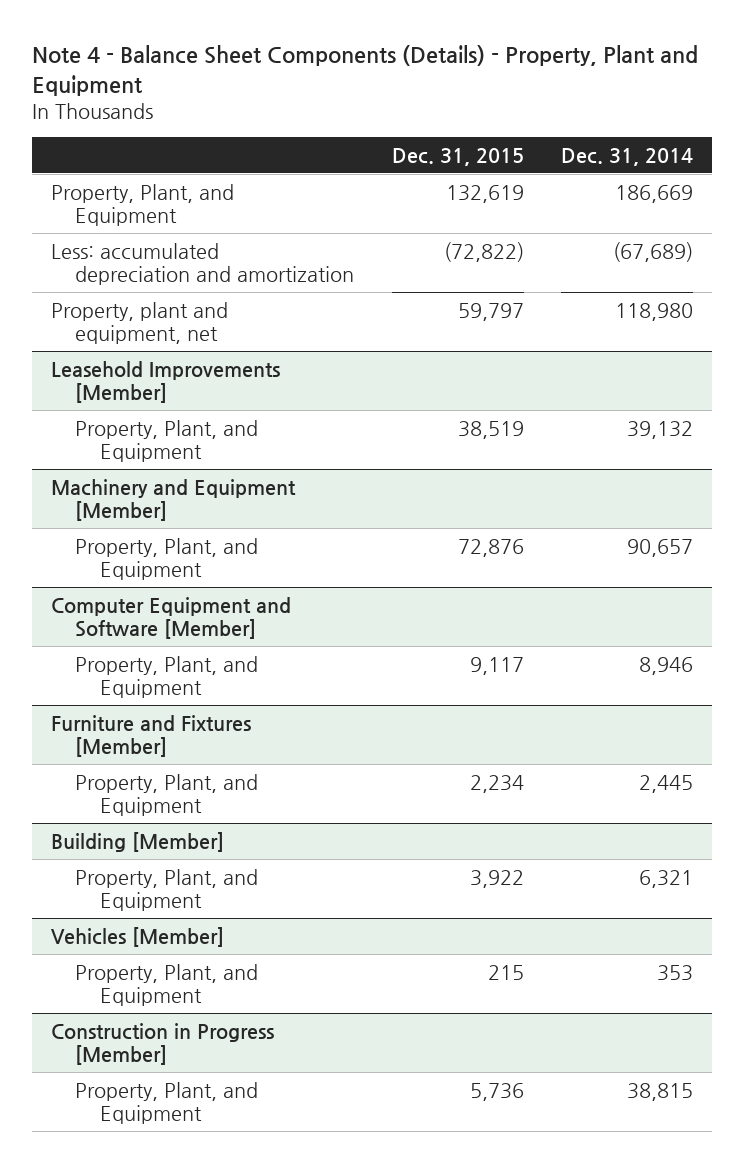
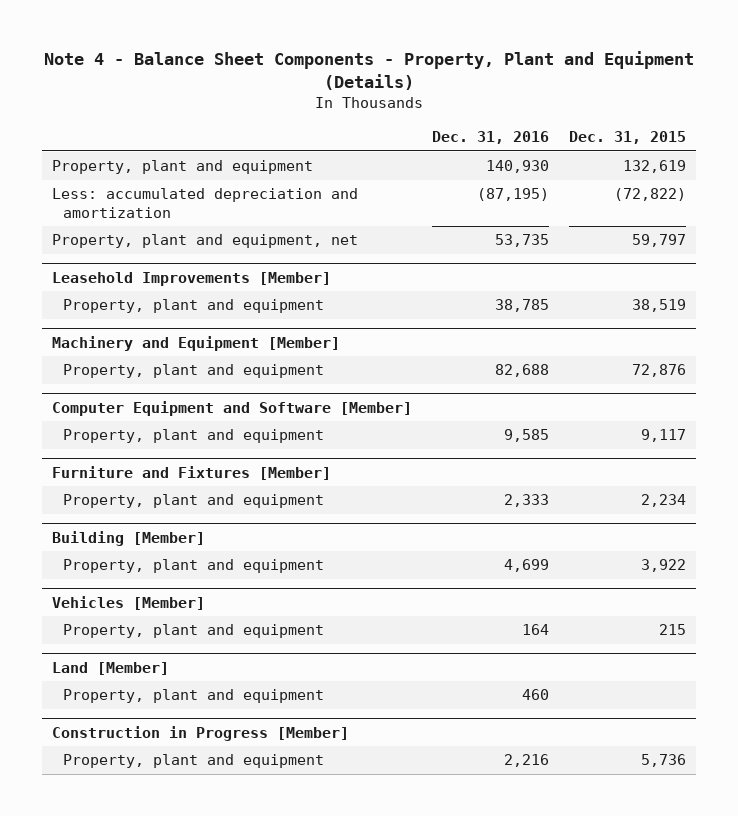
[32,45,699,97] Note 4 - Balance Sheet Components (Details) - Property, Plant and Equipment -> [44,50,695,90] Note 4 - Balance Sheet Components - Property, Plant and Equipment (Details)
[561,147,694,166] Dec. 31, 2014 -> none
none -> [432,130,550,144] Dec. 31, 2016
[50,183,234,226] Property, Plant, and Equipment -> [51,160,313,175] Property, plant and equipment
[75,419,259,462] Property, Plant, and Equipment -> [63,299,325,314] Property, plant and equipment
[75,537,259,580] Property, Plant, and Equipment -> [63,364,325,379] Property, plant and equipment
[75,655,259,698] Property, Plant, and Equipment -> [63,429,325,444] Property, plant and equipment
[75,773,259,816] Property, Plant, and Equipment -> [63,494,325,509] Property, plant and equipment
[75,868,259,911] Property, Plant, and Equipment -> [63,559,325,574] Property, plant and equipment
[75,963,259,1006] Property, Plant, and Equipment -> [63,624,325,639] Property, plant and equipment
none -> [51,661,169,675] Land [Member]
none -> [63,689,325,704] Property, plant and equipment
[75,1081,259,1124] Property, Plant, and Equipment -> [63,754,325,769] Property, plant and equipment

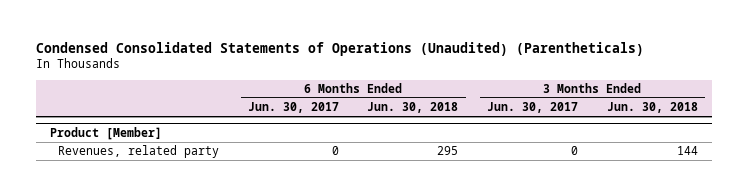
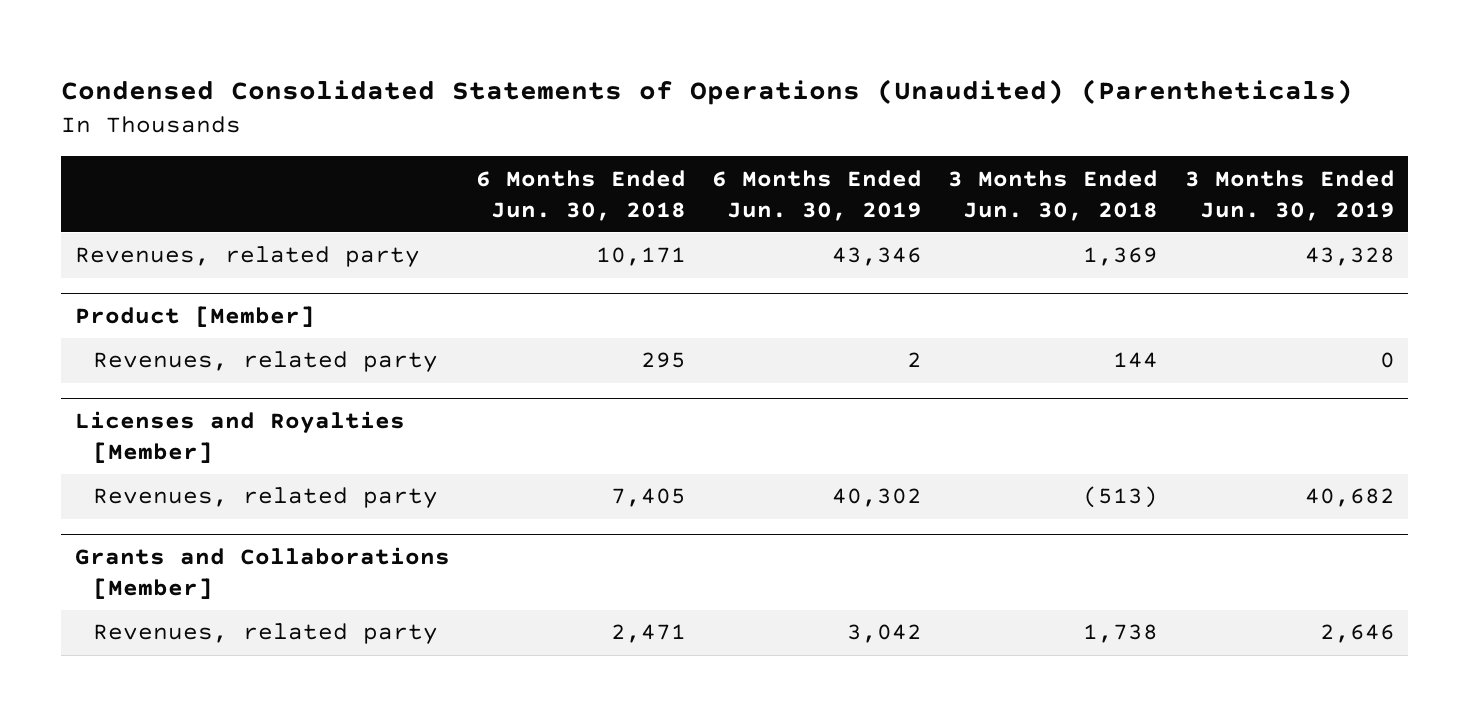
[247,102,339,114] Jun. 30, 2017 -> none
[487,102,579,114] Jun. 30, 2017 -> none
none -> [712,169,923,221] 6 Months Ended Jun. 30, 2019
none -> [1184,169,1395,221] 3 Months Ended Jun. 30, 2019
none -> [74,246,420,268] Revenues, related party
none -> [74,411,405,464] Licenses and Royalties [Member]
none -> [92,487,438,509] Revenues, related party
none -> [74,547,450,600] Grants and Collaborations [Member]
none -> [92,623,438,645] Revenues, related party

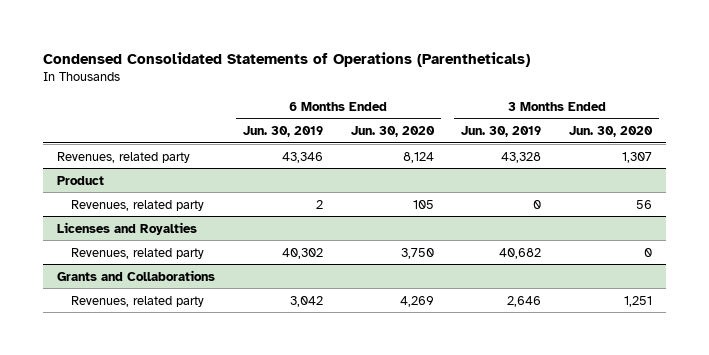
[61,79,1354,106] Condensed Consolidated Statements of Operations (Unaudited) (Parentheticals) -> [43,51,531,67] Condensed Consolidated Statements of Operations (Parentheticals)
[475,169,686,221] 6 Months Ended Jun. 30, 2018 -> none
[948,169,1159,221] 3 Months Ended Jun. 30, 2018 -> none
none -> [350,126,435,138] Jun. 30, 2020
none -> [569,126,654,138] Jun. 30, 2020
[74,306,315,328] Product [Member] -> [57,175,105,185] Product
[74,411,405,464] Licenses and Royalties [Member] -> [57,221,198,235] Licenses and Royalties
[74,547,450,600] Grants and Collaborations [Member] -> [57,269,216,281] Grants and Collaborations

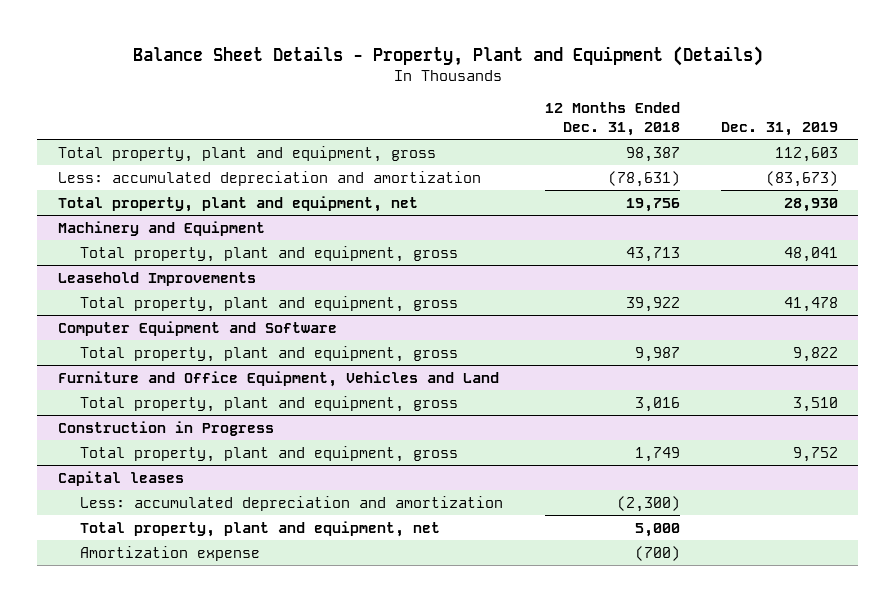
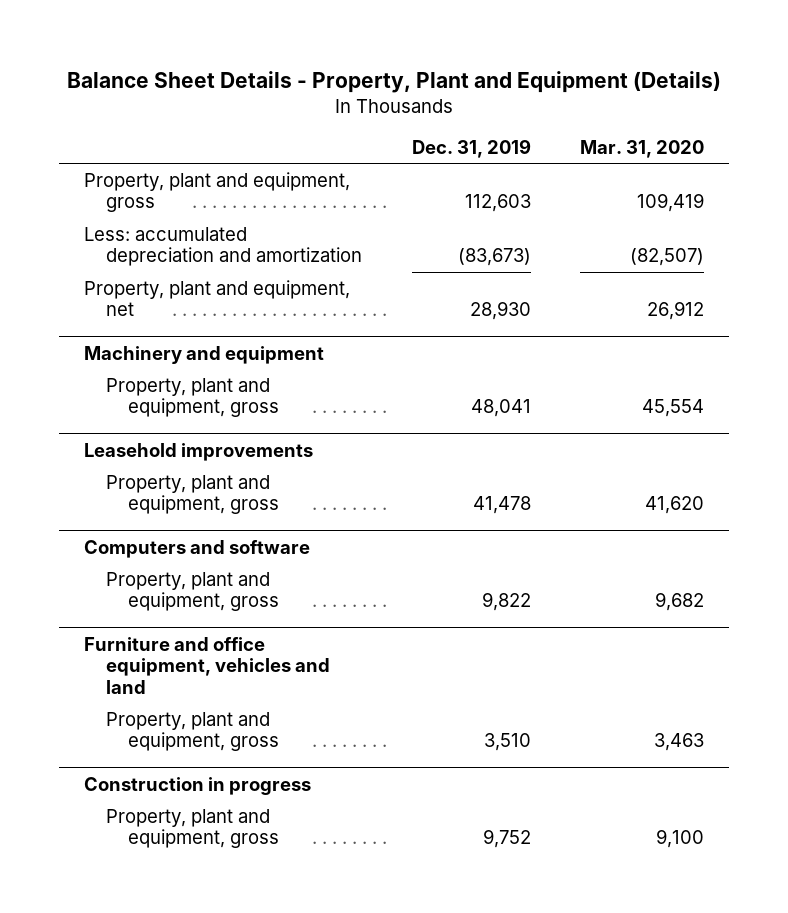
[544,102,680,137] 12 Months Ended Dec. 31, 2018 -> none
none -> [580,139,705,158] Mar. 31, 2020
[57,145,436,162] Total property, plant and equipment, gross -> [84,171,351,213] Property, plant and equipment, gross
[57,470,184,486] Capital leases -> none
[80,495,504,511] Less: accumulated depreciation and amortization -> none
[80,520,441,537] Total property, plant and equipment, net -> none
[80,545,261,561] Amortization expense -> none
[57,195,418,212] Total property, plant and equipment, net -> [84,279,351,317] Property, plant and equipment, net
[57,220,265,236] Machinery and Equipment -> [84,345,325,364] Machinery and equipment
[80,245,459,262] Total property, plant and equipment, gross -> [106,377,280,418] Property, plant and equipment, gross
[57,271,256,286] Leasehold Improvements -> [84,442,314,461] Leasehold improvements
[80,295,459,312] Total property, plant and equipment, gross -> [106,474,280,515] Property, plant and equipment, gross
[57,320,337,336] Computer Equipment and Software -> [84,539,311,558] Computers and software
[80,345,459,362] Total property, plant and equipment, gross -> [106,571,280,612] Property, plant and equipment, gross
[57,370,499,387] Furniture and Office Equipment, Vehicles and Land -> [84,636,331,694] Furniture and office equipment, vehicles and land
[80,395,459,412] Total property, plant and equipment, gross -> [106,711,280,752] Property, plant and equipment, gross
[57,420,274,436] Construction in Progress -> [84,776,312,795] Construction in progress
[80,445,459,462] Total property, plant and equipment, gross -> [106,808,280,849] Property, plant and equipment, gross

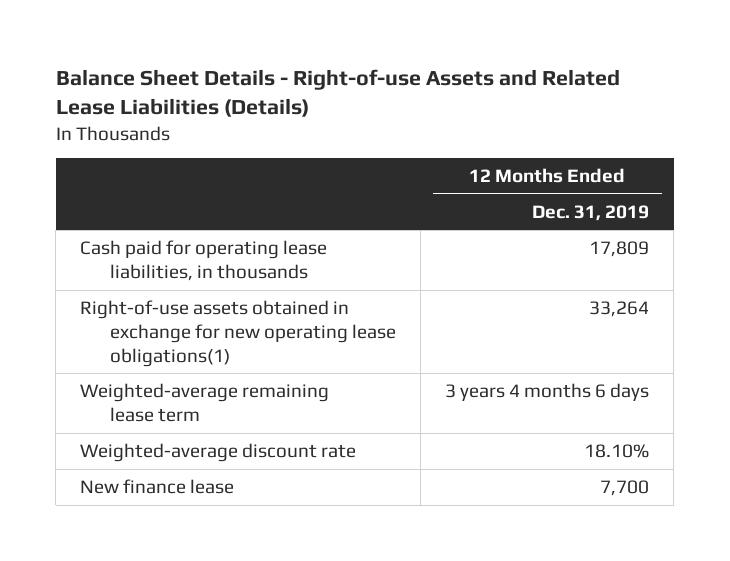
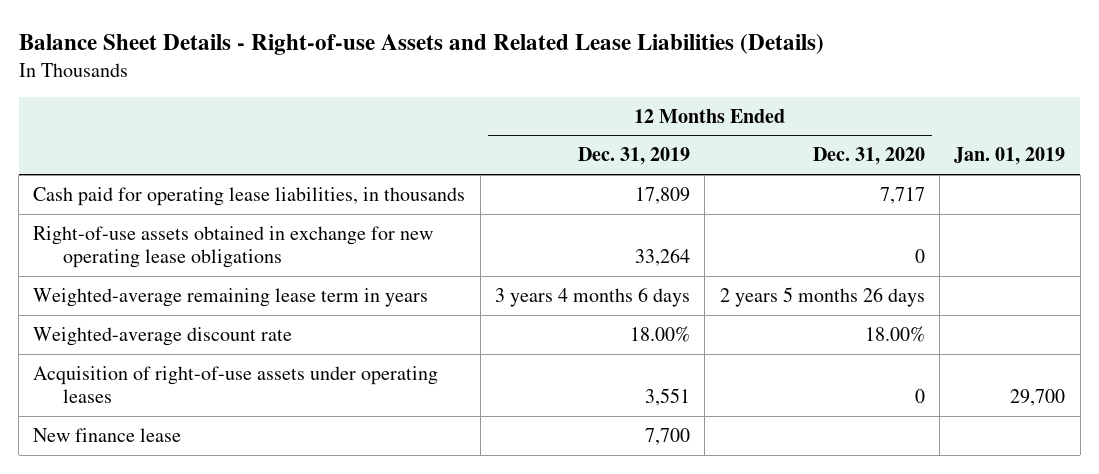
none -> [812,147,925,166] Dec. 31, 2020
none -> [954,147,1066,166] Jan. 01, 2019
[80,299,396,367] Right-of-use assets obtained in exchange for new operating lease obligations(1) -> [33,226,434,269] Right-of-use assets obtained in exchange for new operating lease obligations
[80,382,330,422] Weighted-average remaining lease term -> [33,288,429,308] Weighted-average remaining lease term in years
[584,443,650,458] 18.10% -> [630,326,691,343] 18.00%
none -> [33,366,439,404] Acquisition of right-of-use assets under operating leases

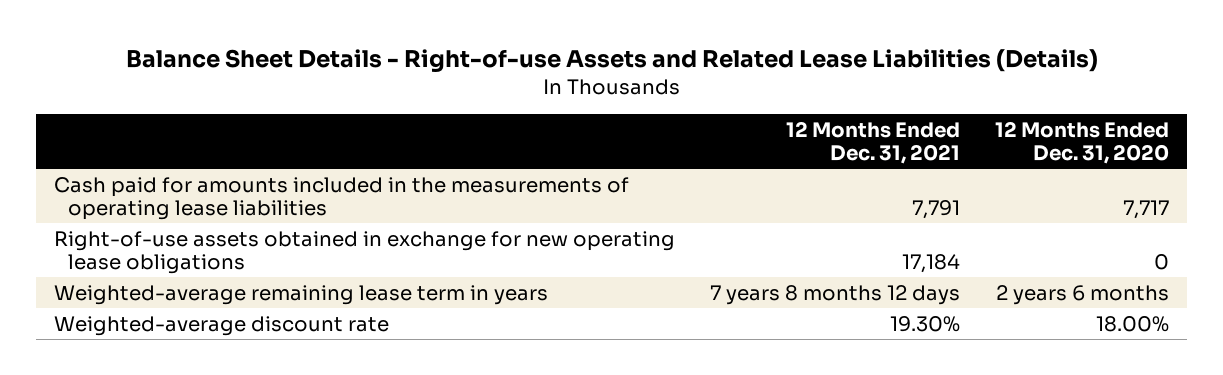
[578,147,691,166] Dec. 31, 2019 -> none
[954,147,1066,166] Jan. 01, 2019 -> none
none -> [786,120,961,164] 12 Months Ended Dec. 31, 2021
[33,187,466,207] Cash paid for operating lease liabilities, in thousands -> [54,176,630,220] Cash paid for amounts included in the measurements of operating lease liabilities
[719,287,925,308] 2 years 5 months 26 days -> [996,284,1170,305] 2 years 6 months
[33,366,439,404] Acquisition of right-of-use assets under operating leases -> none
[33,428,182,443] New finance lease -> none

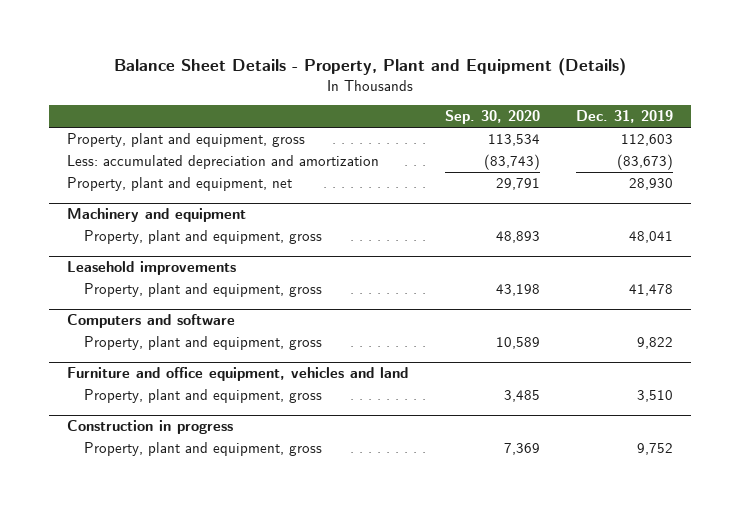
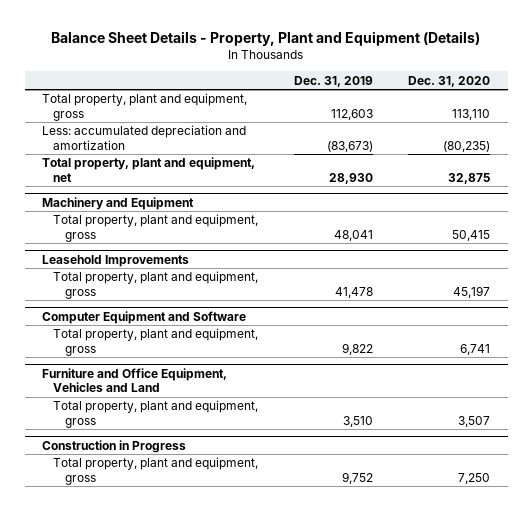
[444,110,540,125] Sep. 30, 2020 -> none
none -> [407,75,490,87] Dec. 31, 2020
[67,132,306,147] Property, plant and equipment, gross -> [42,93,248,121] Total property, plant and equipment, gross
[67,176,293,191] Property, plant and equipment, net -> [42,157,256,182] Total property, plant and equipment, net
[67,208,247,223] Machinery and equipment -> [42,196,195,210] Machinery and Equipment
[83,229,322,244] Property, plant and equipment, gross -> [53,214,259,242] Total property, plant and equipment, gross
[67,261,237,276] Leasehold improvements -> [42,254,190,267] Leasehold Improvements
[83,282,322,297] Property, plant and equipment, gross -> [53,271,259,299] Total property, plant and equipment, gross
[67,314,236,329] Computers and software -> [42,310,247,324] Computer Equipment and Software
[83,335,322,350] Property, plant and equipment, gross -> [53,328,259,356] Total property, plant and equipment, gross
[67,367,409,382] Furniture and office equipment, vehicles and land -> [42,367,228,393] Furniture and Office Equipment, Vehicles and Land
[83,388,322,403] Property, plant and equipment, gross -> [53,400,259,428] Total property, plant and equipment, gross
[67,420,234,435] Construction in progress -> [42,439,187,453] Construction in Progress
[83,441,322,456] Property, plant and equipment, gross -> [53,457,259,485] Total property, plant and equipment, gross

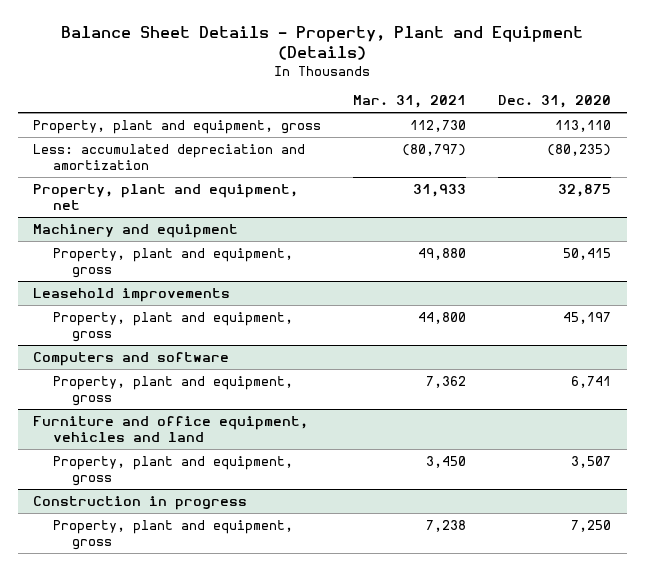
[293,75,373,87] Dec. 31, 2019 -> none
none -> [353,95,467,109] Mar. 31, 2021
[42,93,248,121] Total property, plant and equipment, gross -> [33,119,322,134] Property, plant and equipment, gross
[42,157,256,182] Total property, plant and equipment, net -> [33,183,299,211] Property, plant and equipment, net
[42,196,195,210] Machinery and Equipment -> [33,223,239,238] Machinery and equipment
[53,214,259,242] Total property, plant and equipment, gross -> [52,247,293,279] Property, plant and equipment, gross
[42,254,190,267] Leasehold Improvements -> [33,287,231,302] Leasehold improvements
[53,271,259,299] Total property, plant and equipment, gross -> [52,311,293,343] Property, plant and equipment, gross
[42,310,247,324] Computer Equipment and Software -> [33,351,230,366] Computers and software
[53,328,259,356] Total property, plant and equipment, gross -> [52,375,293,407] Property, plant and equipment, gross
[42,367,228,393] Furniture and Office Equipment, Vehicles and Land -> [33,415,309,443] Furniture and office equipment, vehicles and land
[53,400,259,428] Total property, plant and equipment, gross -> [52,455,293,487] Property, plant and equipment, gross
[42,439,187,453] Construction in Progress -> [33,495,248,510] Construction in progress
[53,457,259,485] Total property, plant and equipment, gross -> [52,519,293,551] Property, plant and equipment, gross

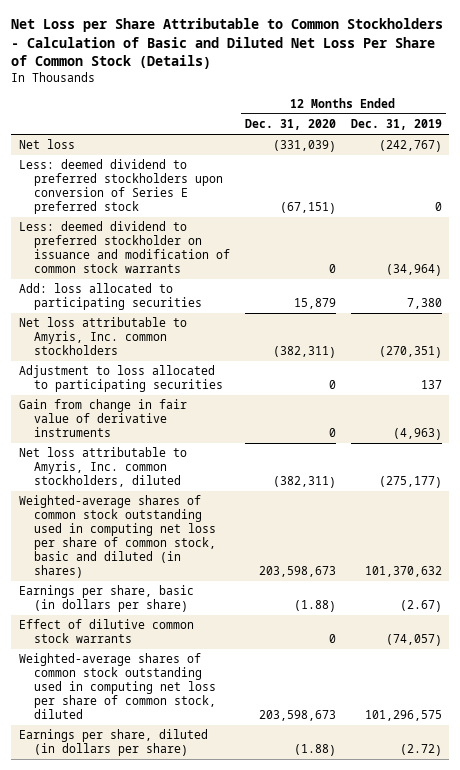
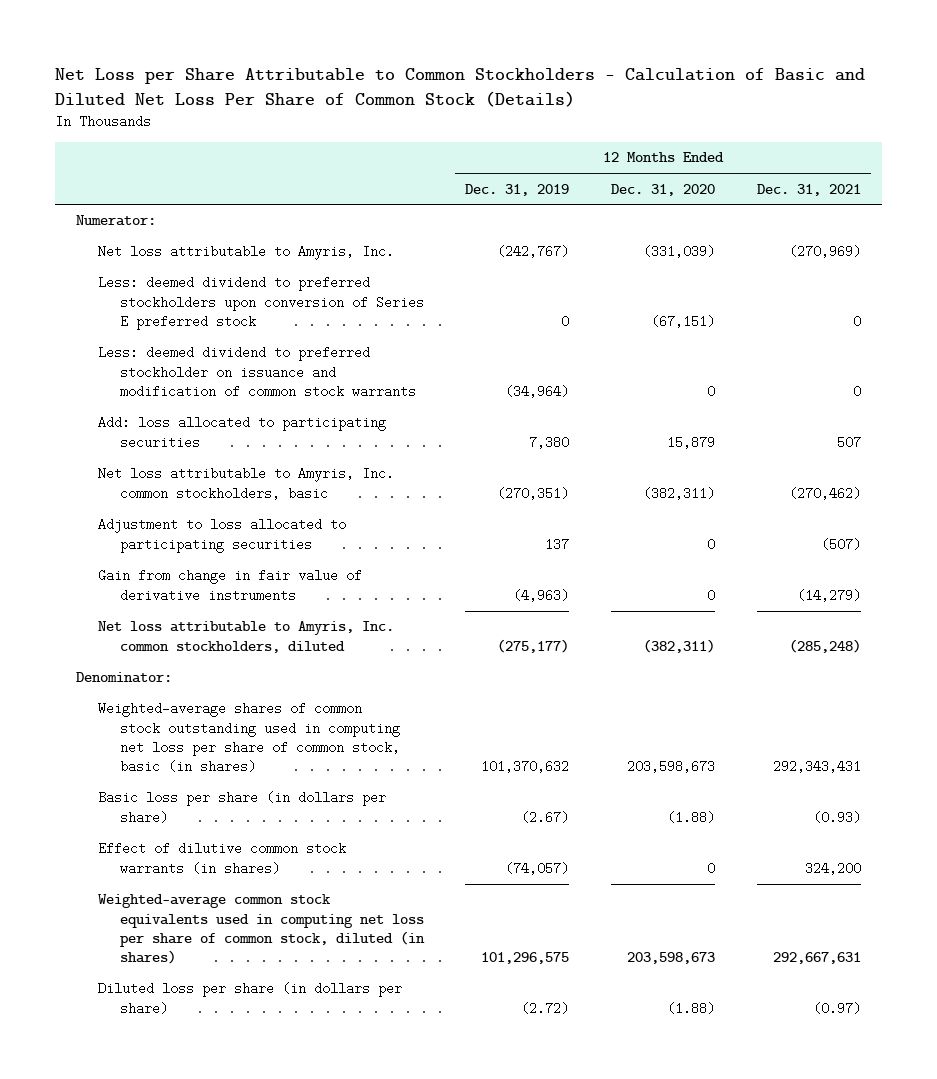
none -> [756,183,861,196] Dec. 31, 2021
none -> [75,215,156,227] Numerator:
[18,139,75,150] Net loss -> [97,245,394,261] Net loss attributable to Amyris, Inc.
[18,317,187,356] Net loss attributable to Amyris, Inc. common stockholders -> [97,467,394,500] Net loss attributable to Amyris, Inc. common stockholders, basic
none -> [75,672,172,684] Denominator:
[18,495,216,578] Weighted-average shares of common stock outstanding used in computing net loss per share of common stock, basic and diluted (in shares) -> [97,702,400,774] Weighted-average shares of common stock outstanding used in computing net loss per share of common stock, basic (in shares)
[18,585,194,613] Earnings per share, basic (in dollars per share) -> [97,791,386,824] Basic loss per share (in dollars per share)
[18,619,194,644] Effect of dilutive common stock warrants -> [97,842,346,875] Effect of dilutive common stock warrants (in shares)
[18,653,216,719] Weighted-average shares of common stock outstanding used in computing net loss per share of common stock, diluted -> [97,894,425,965] Weighted-average common stock equivalents used in computing net loss per share of common stock, diluted (in shares)
[18,729,208,757] Earnings per share, diluted (in dollars per share) -> [97,982,402,1015] Diluted loss per share (in dollars per share)

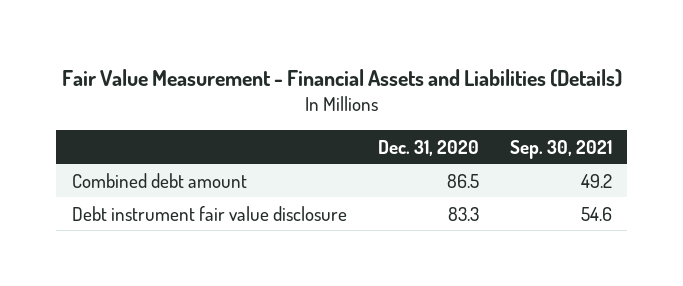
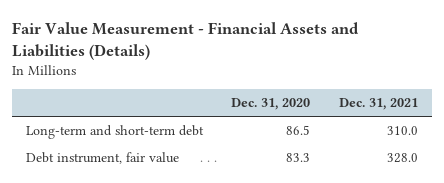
[509,139,612,159] Sep. 30, 2021 -> none
none -> [338,98,418,111] Dec. 31, 2021
[71,172,247,188] Combined debt amount -> [25,125,204,140] Long-term and short-term debt
[71,205,347,221] Debt instrument fair value disclosure -> [25,152,179,165] Debt instrument, fair value

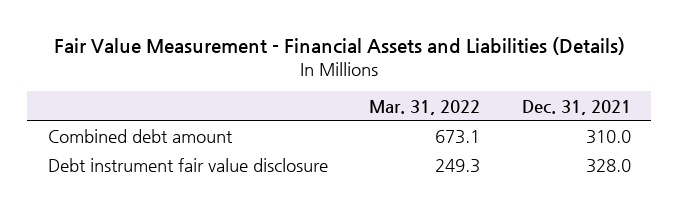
[231,98,311,111] Dec. 31, 2020 -> none
none -> [369,99,481,115] Mar. 31, 2022
[25,125,204,140] Long-term and short-term debt -> [47,129,233,144] Combined debt amount
[25,152,179,165] Debt instrument, fair value -> [47,158,328,173] Debt instrument fair value disclosure

